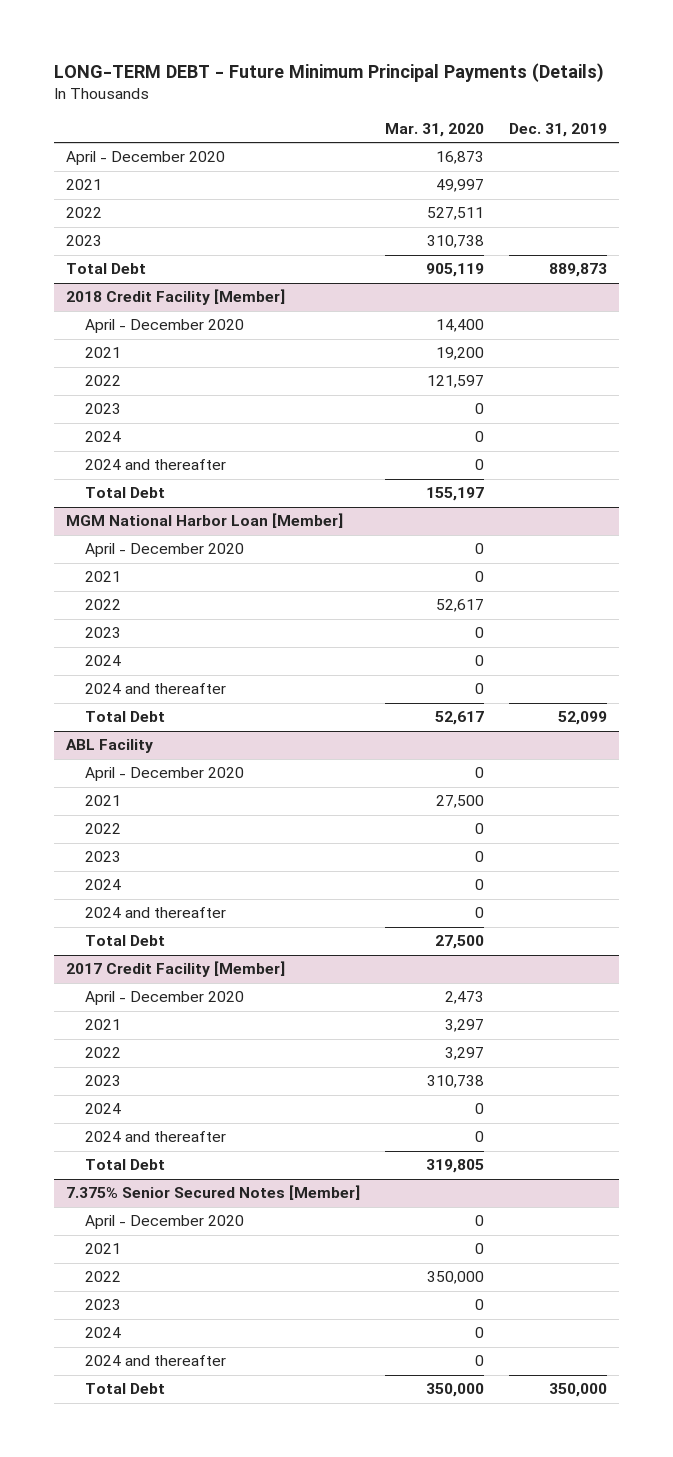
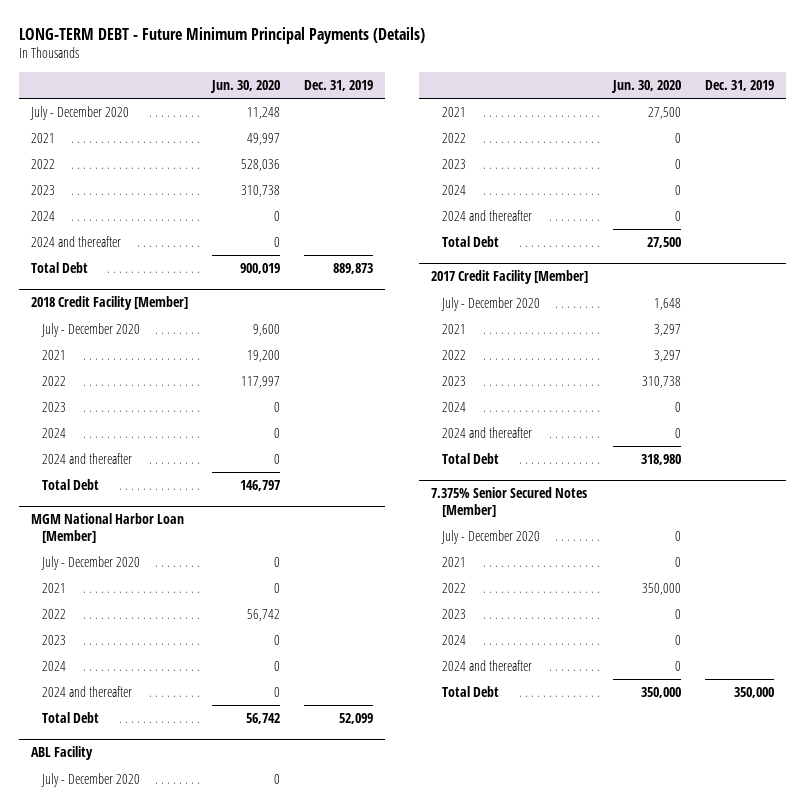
[384,122,484,137] Mar. 31, 2020 -> none
none -> [210,80,281,94] Jun. 30, 2020
[66,151,226,166] April - December 2020 -> [30,106,130,121] July - December 2020
none -> [31,211,56,222] 2024
none -> [31,236,122,248] 2024 and thereafter
[85,319,245,334] April - December 2020 -> [41,323,141,338] July - December 2020
[85,543,245,558] April - December 2020 -> [41,556,141,571] July - December 2020
[85,767,245,782] April - December 2020 -> [41,773,141,788] July - December 2020
[85,991,245,1006] April - December 2020 -> [441,297,541,312] July - December 2020
[85,1215,245,1230] April - December 2020 -> [441,530,541,545] July - December 2020

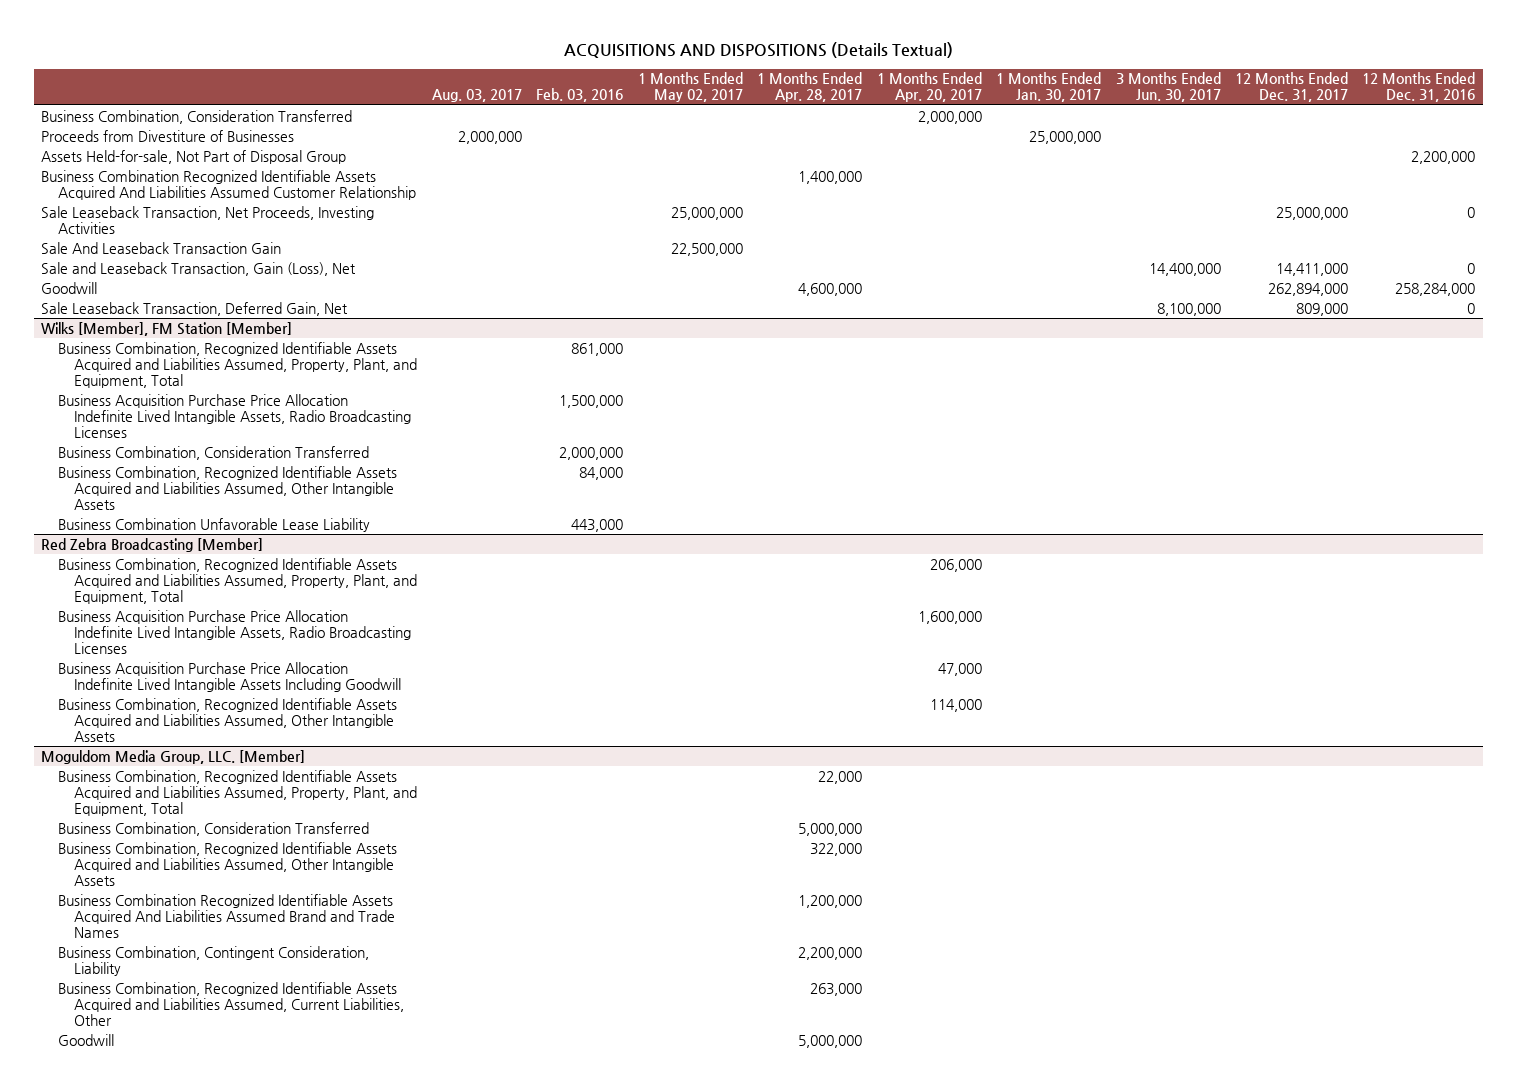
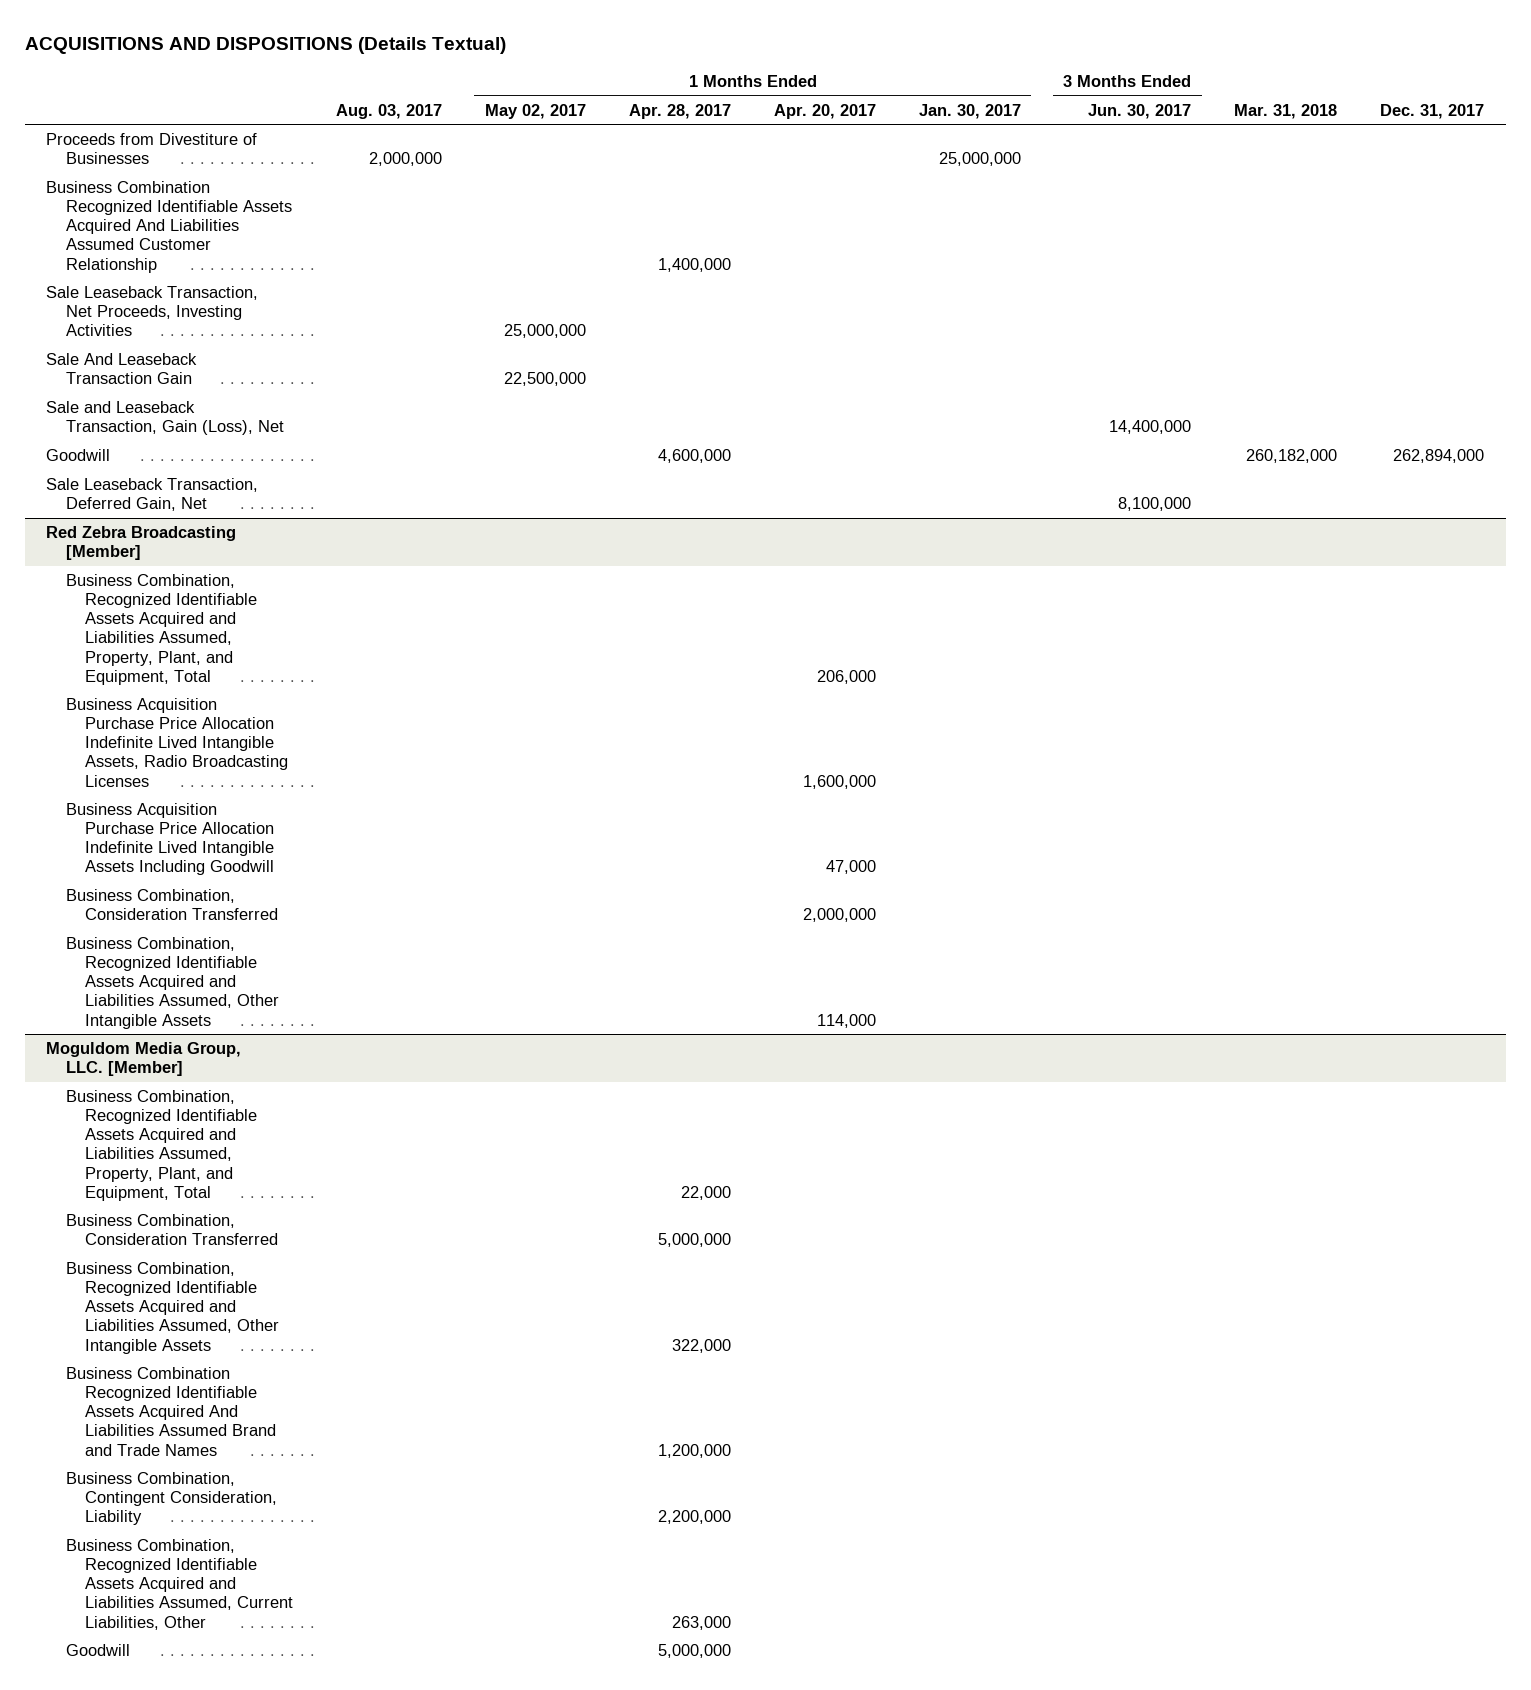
[536,88,624,103] Feb. 03, 2016 -> none
[1234,72,1348,103] 12 Months Ended Dec. 31, 2017 -> none
[1362,72,1476,103] 12 Months Ended Dec. 31, 2016 -> none
none -> [1234,103,1338,119] Mar. 31, 2018
none -> [1380,103,1485,119] Dec. 31, 2017
[41,109,353,124] Business Combination, Consideration Transferred -> none
[41,149,347,164] Assets Held-for-sale, Not Part of Disposal Group -> none
[41,321,293,336] Wilks [Member], FM Station [Member] -> none
[57,341,418,389] Business Combination, Recognized Identifiable Assets Acquired and Liabilities Assumed, Property, Plant, and Equipment, Total -> none
[57,393,412,439] Business Acquisition Purchase Price Allocation Indefinite Lived Intangible Assets, Radio Broadcasting Licenses -> none
[57,445,369,460] Business Combination, Consideration Transferred -> none
[57,465,397,511] Business Combination, Recognized Identifiable Assets Acquired and Liabilities Assumed, Other Intangible Assets -> none
[57,517,370,532] Business Combination Unfavorable Lease Liability -> none
none -> [65,889,279,921] Business Combination, Consideration Transferred

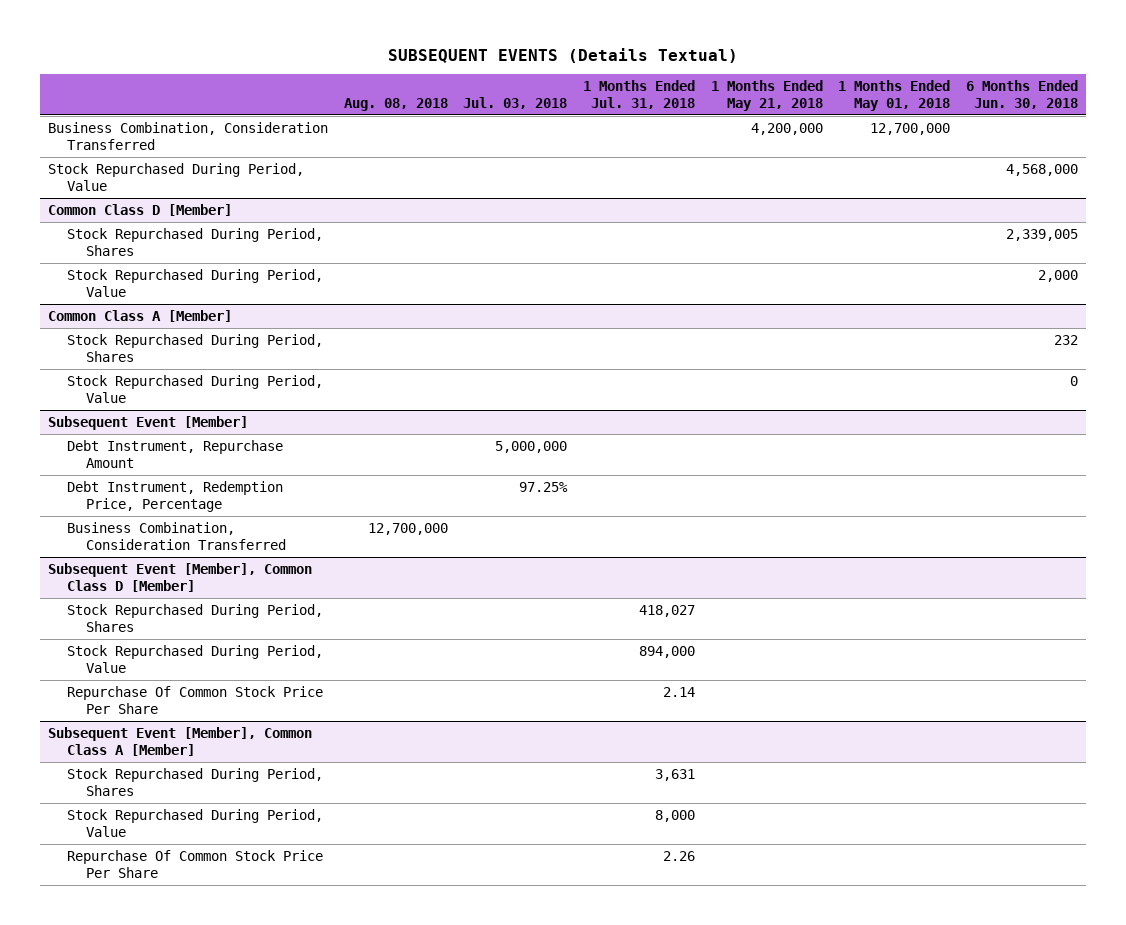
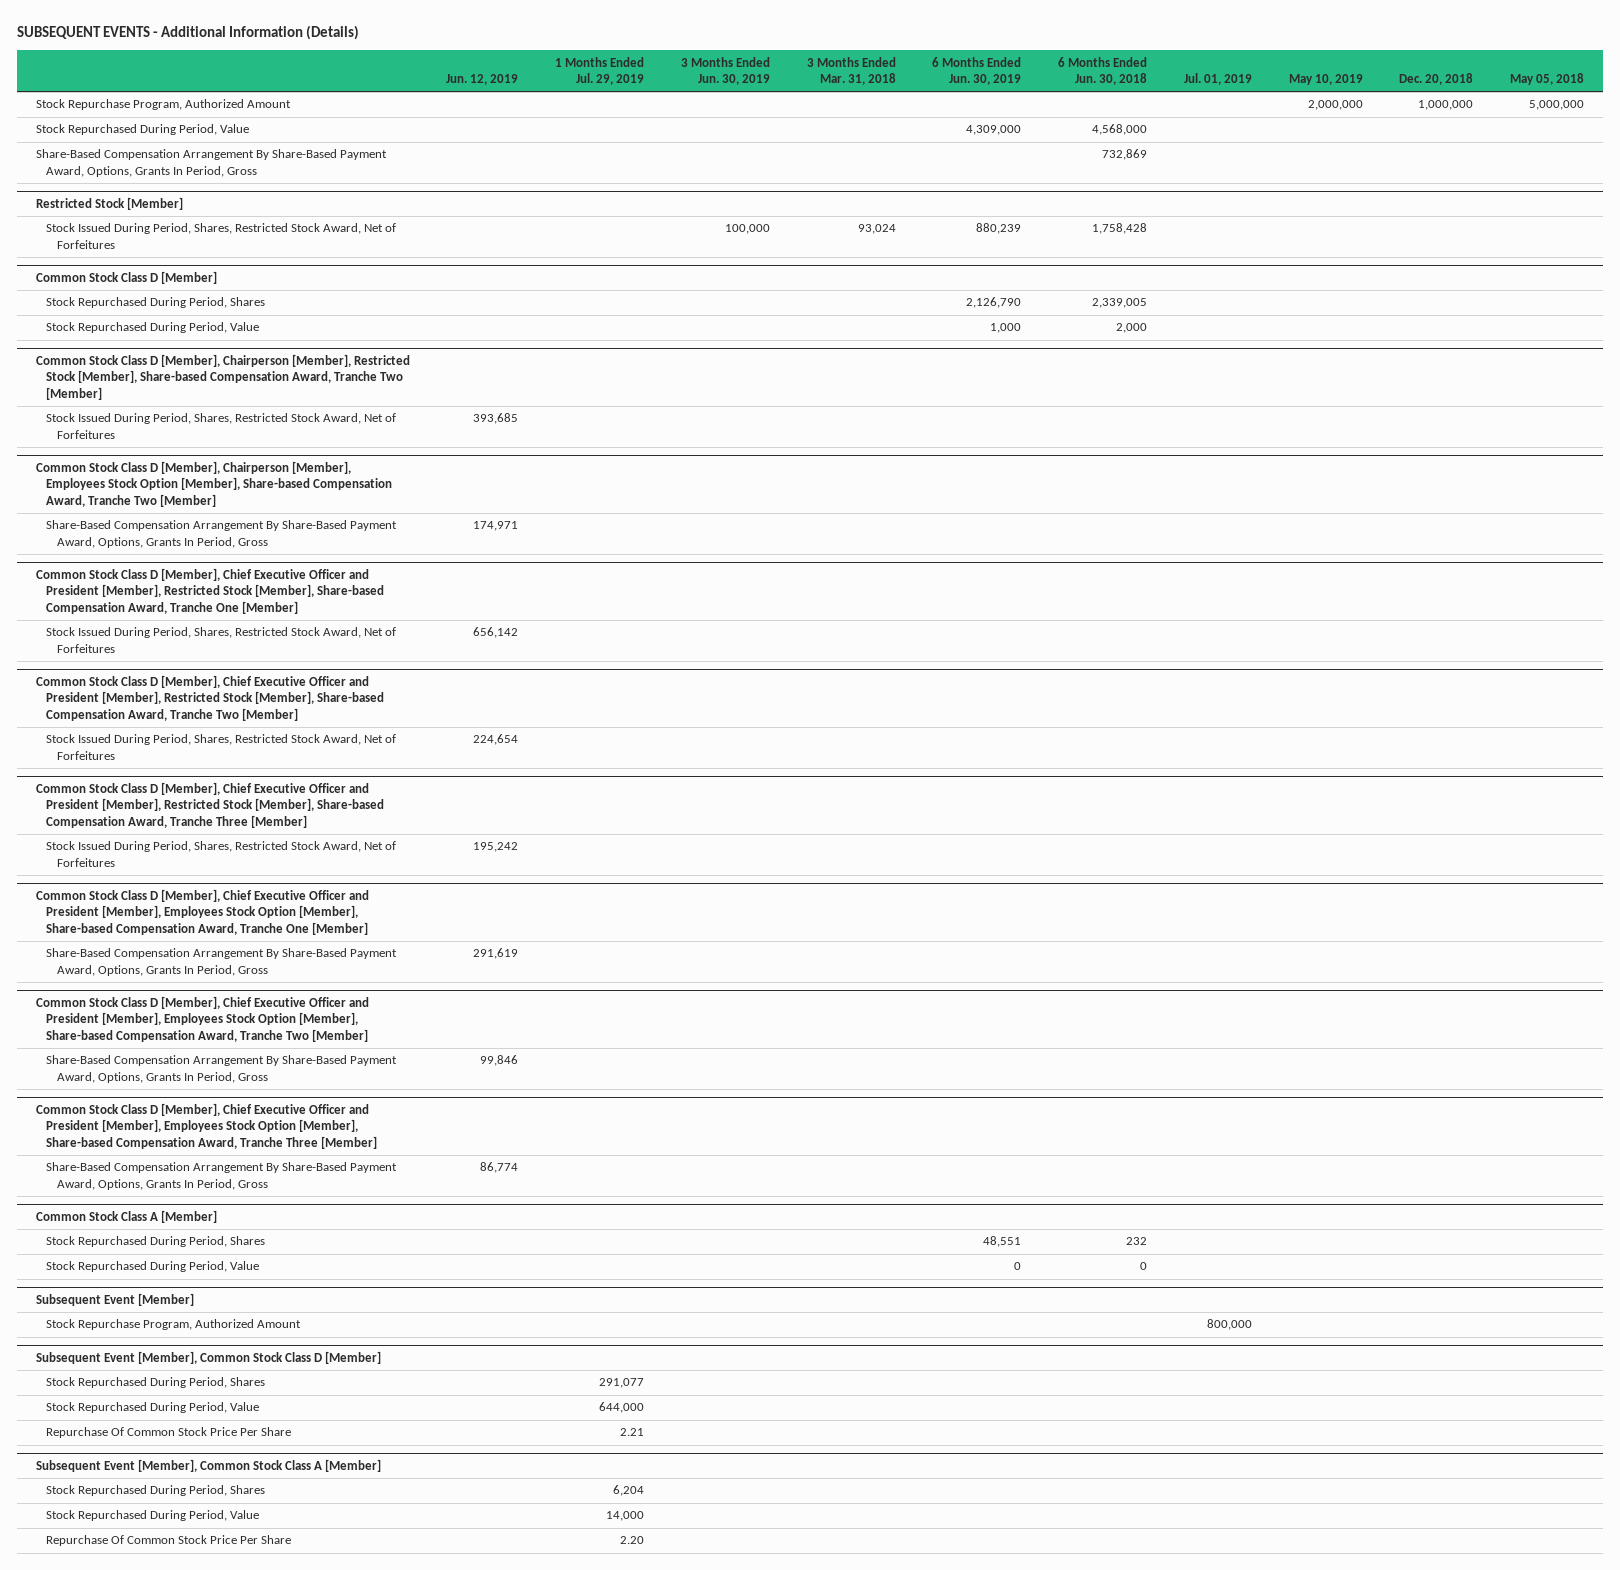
[387,47,738,63] SUBSEQUENT EVENTS (Details Textual) -> [17,25,360,41] SUBSEQUENT EVENTS - Additional Information (Details)
[343,97,448,111] Aug. 08, 2018 -> none
[463,96,568,109] Jul. 03, 2018 -> none
[582,79,695,109] 1 Months Ended Jul. 31, 2018 -> none
[710,79,823,111] 1 Months Ended May 21, 2018 -> none
[838,79,951,111] 1 Months Ended May 01, 2018 -> none
none -> [446,74,519,86] Jun. 12, 2019
none -> [555,56,645,86] 1 Months Ended Jul. 29, 2019
none -> [680,56,770,86] 3 Months Ended Jun. 30, 2019
none -> [806,56,896,86] 3 Months Ended Mar. 31, 2018
none -> [932,56,1022,86] 6 Months Ended Jun. 30, 2019
none -> [1183,73,1252,86] Jul. 01, 2019
none -> [1288,74,1363,86] May 10, 2019
none -> [1399,73,1474,86] Dec. 20, 2018
none -> [1510,73,1585,86] May 05, 2018
[47,121,328,150] Business Combination, Consideration Transferred -> none
none -> [35,99,291,111] Stock Repurchase Program, Authorized Amount
none -> [35,149,387,178] Share-Based Compensation Arrangement By Share-Based Payment Award, Options, Grants In Period, Gross
none -> [35,196,183,210] Restricted Stock [Member]
none -> [46,223,397,250] Stock Issued During Period, Shares, Restricted Stock Award, Net of Forfeitures
[47,203,232,216] Common Class D [Member] -> [35,270,217,284] Common Stock Class D [Member]
none -> [35,353,410,400] Common Stock Class D [Member], Chairperson [Member], Restricted Stock [Member], Share-based Compensation Award, Tranche Two [Member]
none -> [46,413,397,440] Stock Issued During Period, Shares, Restricted Stock Award, Net of Forfeitures
none -> [35,460,393,507] Common Stock Class D [Member], Chairperson [Member], Employees Stock Option [Member], Share-based Compensation Award, Tranche Two [Member]
none -> [46,520,398,549] Share-Based Compensation Arrangement By Share-Based Payment Award, Options, Grants In Period, Gross
none -> [35,567,385,614] Common Stock Class D [Member], Chief Executive Officer and President [Member], Restricted Stock [Member], Share-based Compensation Award, Tranche One [Member]
none -> [46,627,397,654] Stock Issued During Period, Shares, Restricted Stock Award, Net of Forfeitures
none -> [35,674,385,721] Common Stock Class D [Member], Chief Executive Officer and President [Member], Restricted Stock [Member], Share-based Compensation Award, Tranche Two [Member]
none -> [46,734,397,761] Stock Issued During Period, Shares, Restricted Stock Award, Net of Forfeitures
none -> [35,781,385,828] Common Stock Class D [Member], Chief Executive Officer and President [Member], Restricted Stock [Member], Share-based Compensation Award, Tranche Three [Member]
none -> [46,841,397,868] Stock Issued During Period, Shares, Restricted Stock Award, Net of Forfeitures
none -> [35,888,369,935] Common Stock Class D [Member], Chief Executive Officer and President [Member], Employees Stock Option [Member], Share-based Compensation Award, Tranche One [Member]
none -> [46,948,398,977] Share-Based Compensation Arrangement By Share-Based Payment Award, Options, Grants In Period, Gross
none -> [35,995,369,1042] Common Stock Class D [Member], Chief Executive Officer and President [Member], Employees Stock Option [Member], Share-based Compensation Award, Tranche Two [Member]
none -> [46,1055,398,1084] Share-Based Compensation Arrangement By Share-Based Payment Award, Options, Grants In Period, Gross
none -> [35,1102,378,1149] Common Stock Class D [Member], Chief Executive Officer and President [Member], Employees Stock Option [Member], Share-based Compensation Award, Tranche Three [Member]
none -> [46,1162,398,1191] Share-Based Compensation Arrangement By Share-Based Payment Award, Options, Grants In Period, Gross
[47,309,232,322] Common Class A [Member] -> [35,1209,217,1223] Common Stock Class A [Member]
[67,439,284,468] Debt Instrument, Repurchase Amount -> none
[67,480,284,512] Debt Instrument, Redemption Price, Percentage -> none
[67,521,287,550] Business Combination, Consideration Transferred -> none
none -> [46,1319,302,1331] Stock Repurchase Program, Authorized Amount
[47,562,312,592] Subsequent Event [Member], Common Class D [Member] -> [35,1350,381,1364] Subsequent Event [Member], Common Stock Class D [Member]
[47,726,312,756] Subsequent Event [Member], Common Class A [Member] -> [35,1458,381,1472] Subsequent Event [Member], Common Stock Class A [Member]

